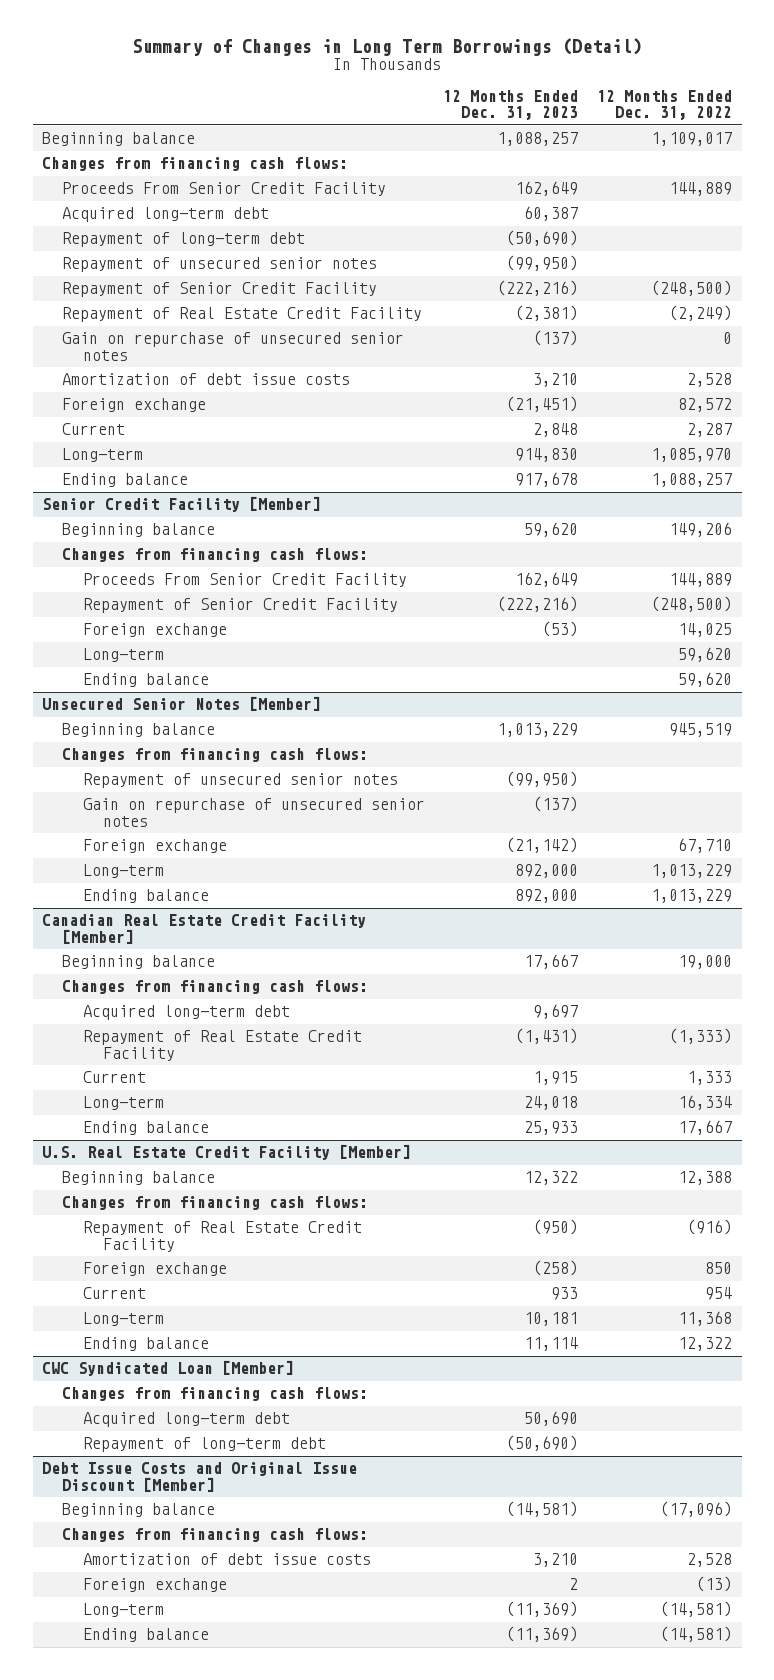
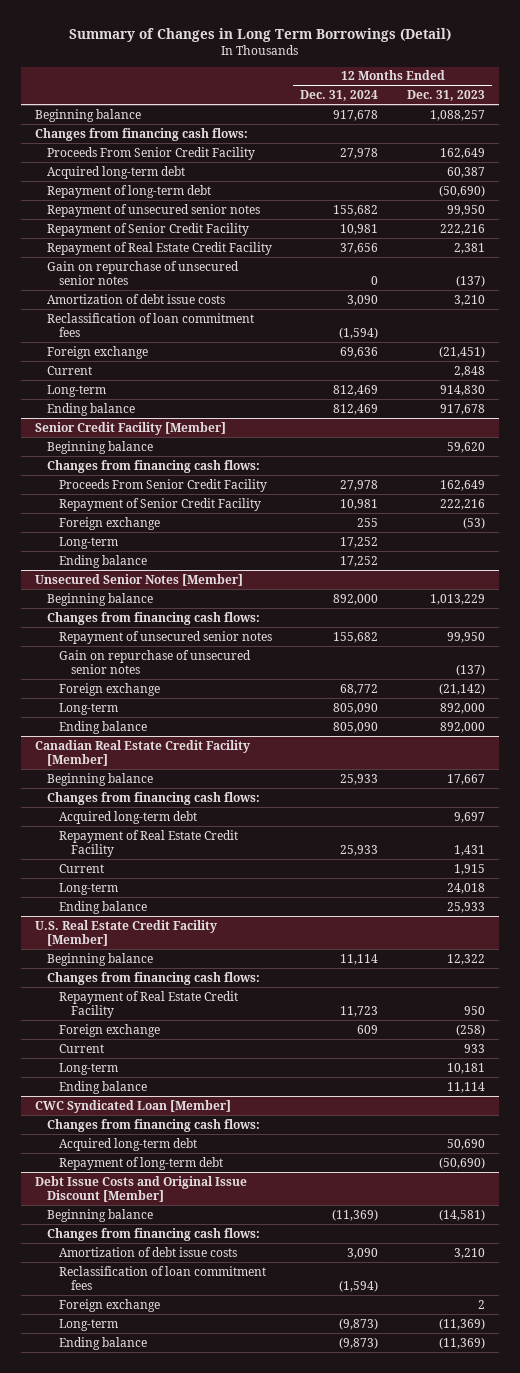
[597,89,733,121] 12 Months Ended Dec. 31, 2022 -> none
none -> [300,90,379,102] Dec. 31, 2024
[506,255,579,272] (99,950) -> [446,204,485,216] 99,950
[497,280,579,297] (222,216) -> [439,223,485,235] 222,216
[515,305,579,322] (2,381) -> [453,242,485,254] 2,381
none -> [46,312,254,337] Reclassification of loan commitment fees
[497,596,579,613] (222,216) -> [439,498,485,510] 222,216
[506,771,579,788] (99,950) -> [446,631,485,643] 99,950
[515,1028,579,1045] (1,431) -> [453,844,485,856] 1,431
[533,1219,579,1236] (950) -> [463,1005,485,1015] 950
none -> [59,1265,267,1290] Reclassification of loan commitment fees

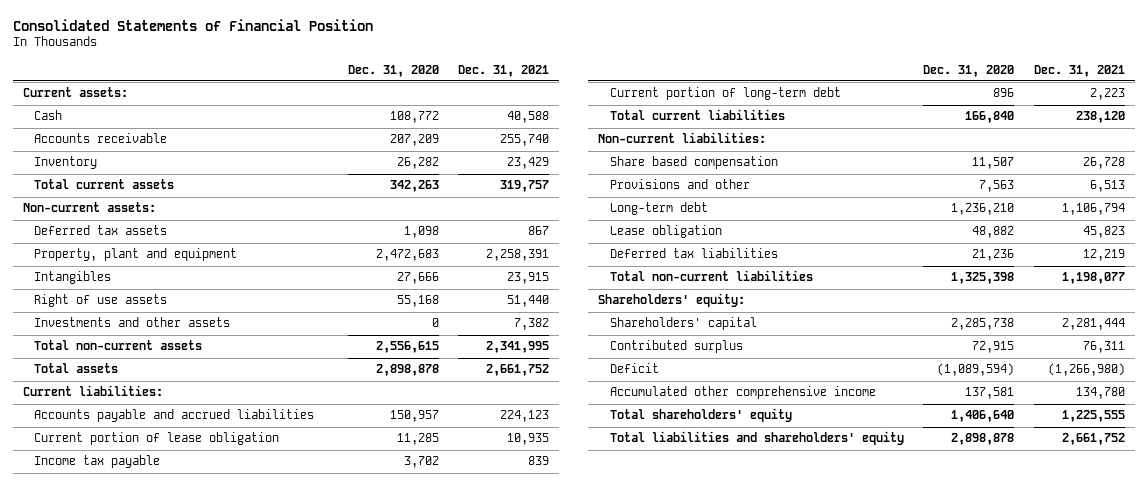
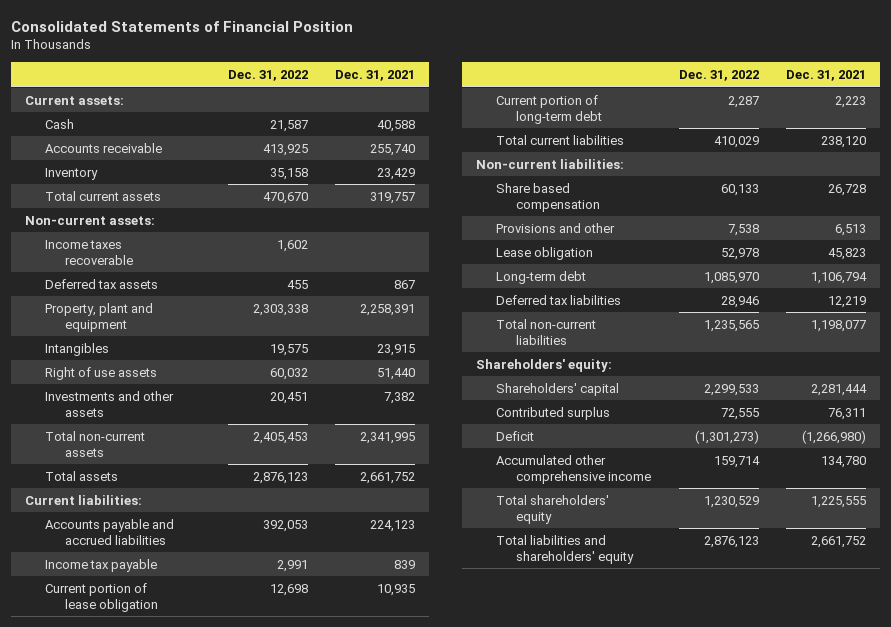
[347,64,439,77] Dec. 31, 2020 -> none
none -> [227,70,308,82] Dec. 31, 2022
none -> [45,239,134,266] Income taxes recoverable
[34,432,280,446] Current portion of lease obligation -> [45,582,159,613] Current portion of lease obligation
[609,202,708,216] Long-term debt -> [495,270,586,284] Long-term debt

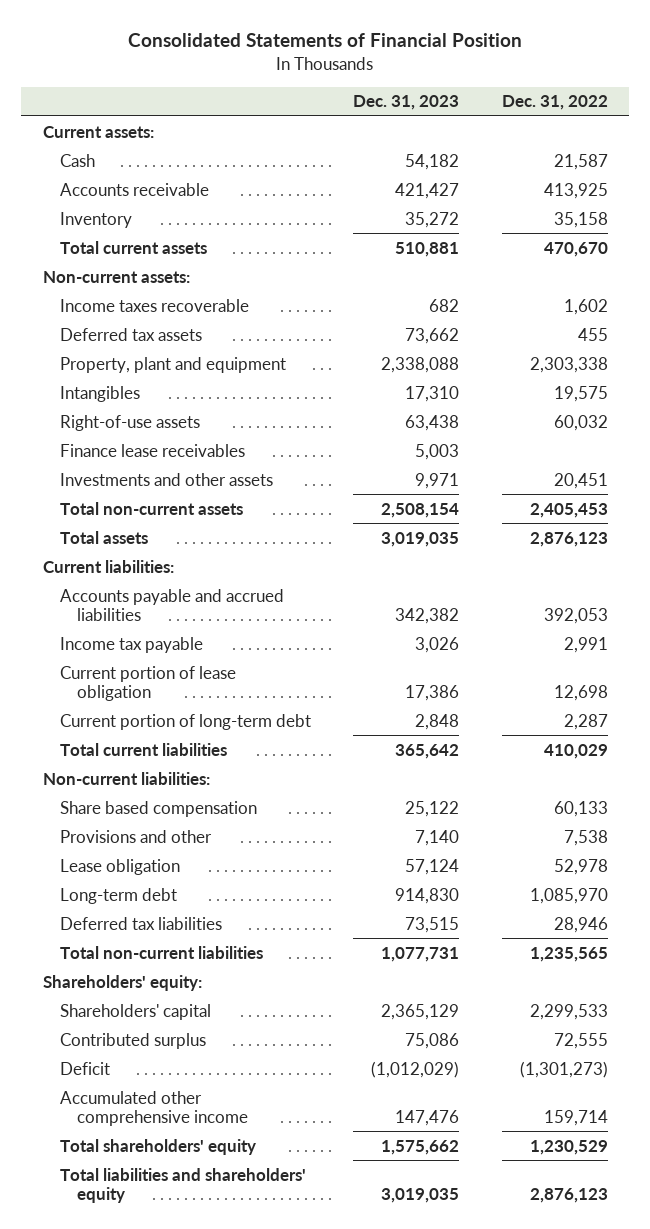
[335,70,416,82] Dec. 31, 2021 -> none
none -> [353,95,460,111] Dec. 31, 2023
[45,366,158,380] Right of use assets -> [59,414,200,431] Right-of-use assets
none -> [59,443,245,457] Finance lease receivables

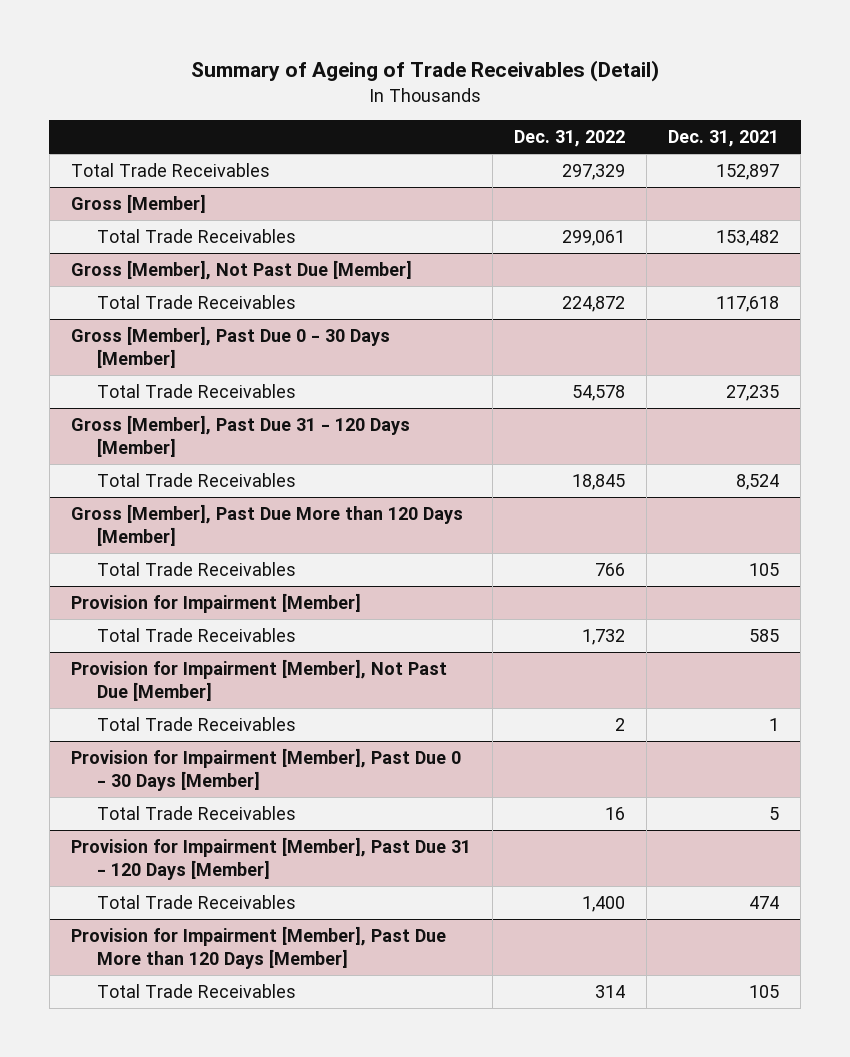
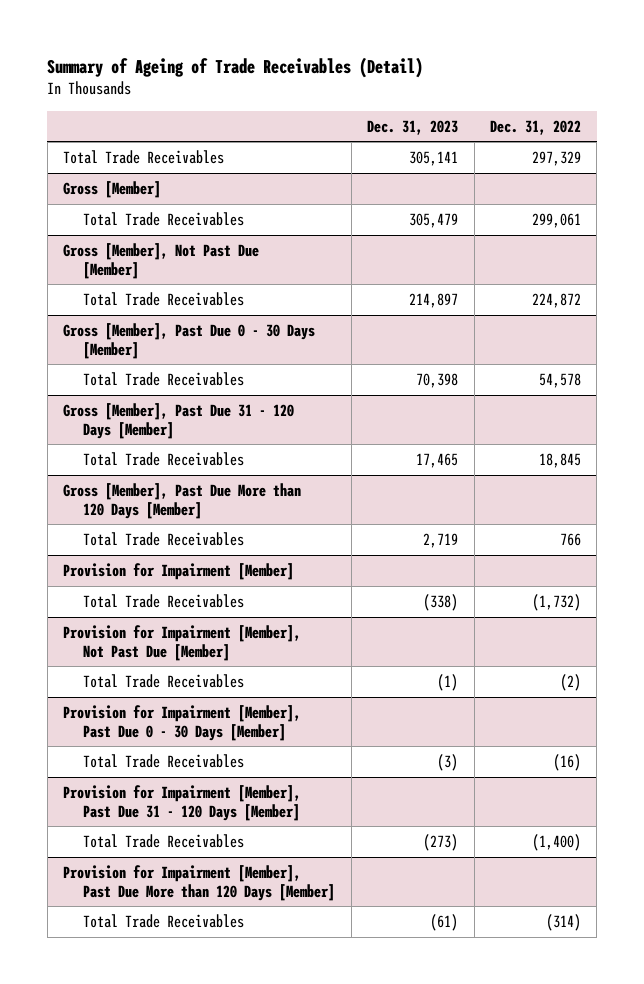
[668,130,780,148] Dec. 31, 2021 -> none
none -> [367,119,459,135] Dec. 31, 2023
[581,629,625,646] 1,732 -> [531,594,581,612] (1,732)
[614,718,625,732] 2 -> [559,674,581,692] (2)
[604,807,625,821] 16 -> [552,754,581,772] (16)
[581,896,625,913] 1,400 -> [531,834,581,852] (1,400)
[594,985,625,999] 314 -> [545,914,581,932] (314)

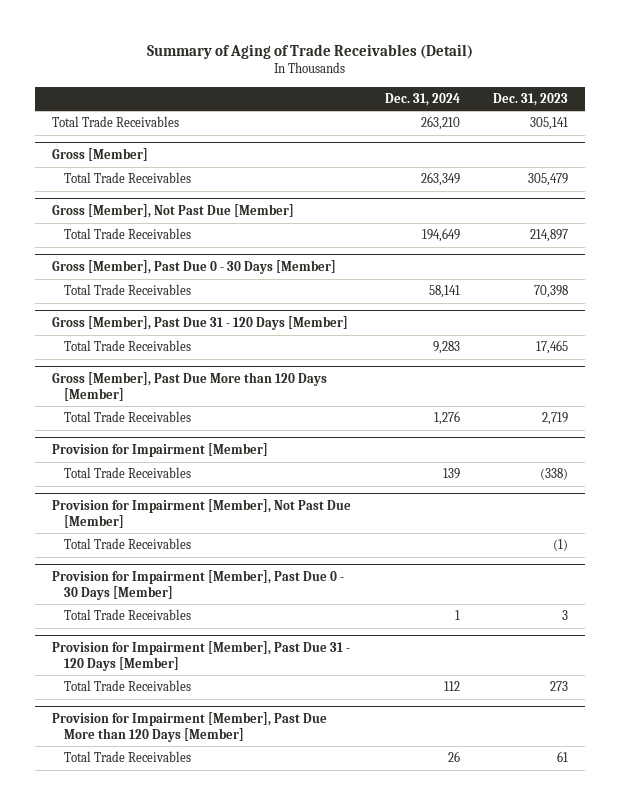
[47,56,424,78] Summary of Ageing of Trade Receivables (Detail) -> [147,43,474,59] Summary of Aging of Trade Receivables (Detail)
[489,119,581,135] Dec. 31, 2022 -> none
none -> [384,93,460,107] Dec. 31, 2024
[437,754,459,772] (3) -> [562,610,569,621] 3
[423,834,459,852] (273) -> [550,681,569,692] 273
[430,914,459,932] (61) -> [557,751,569,763] 61

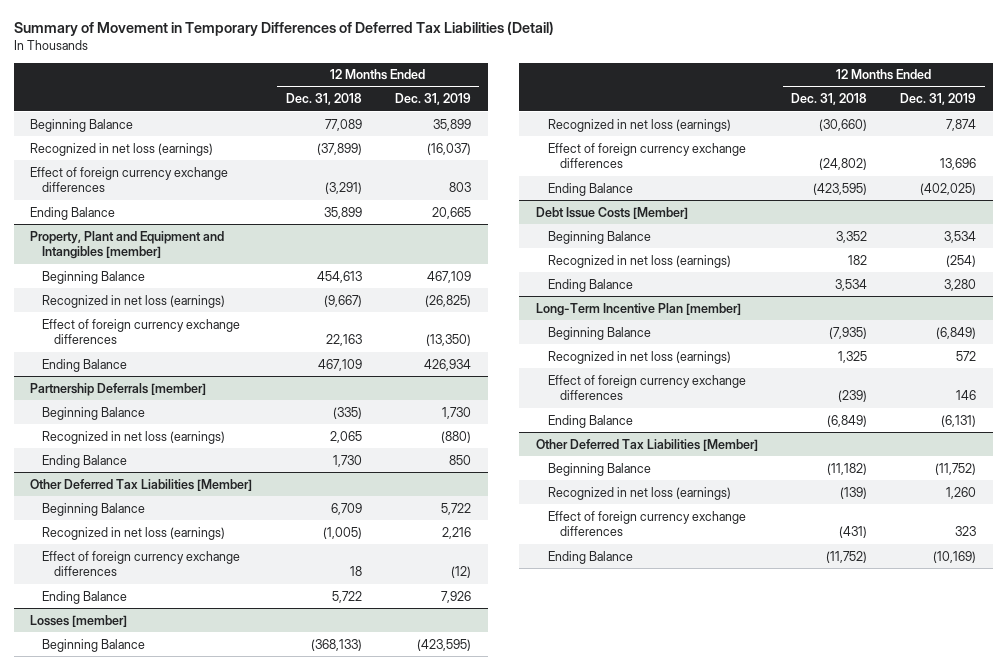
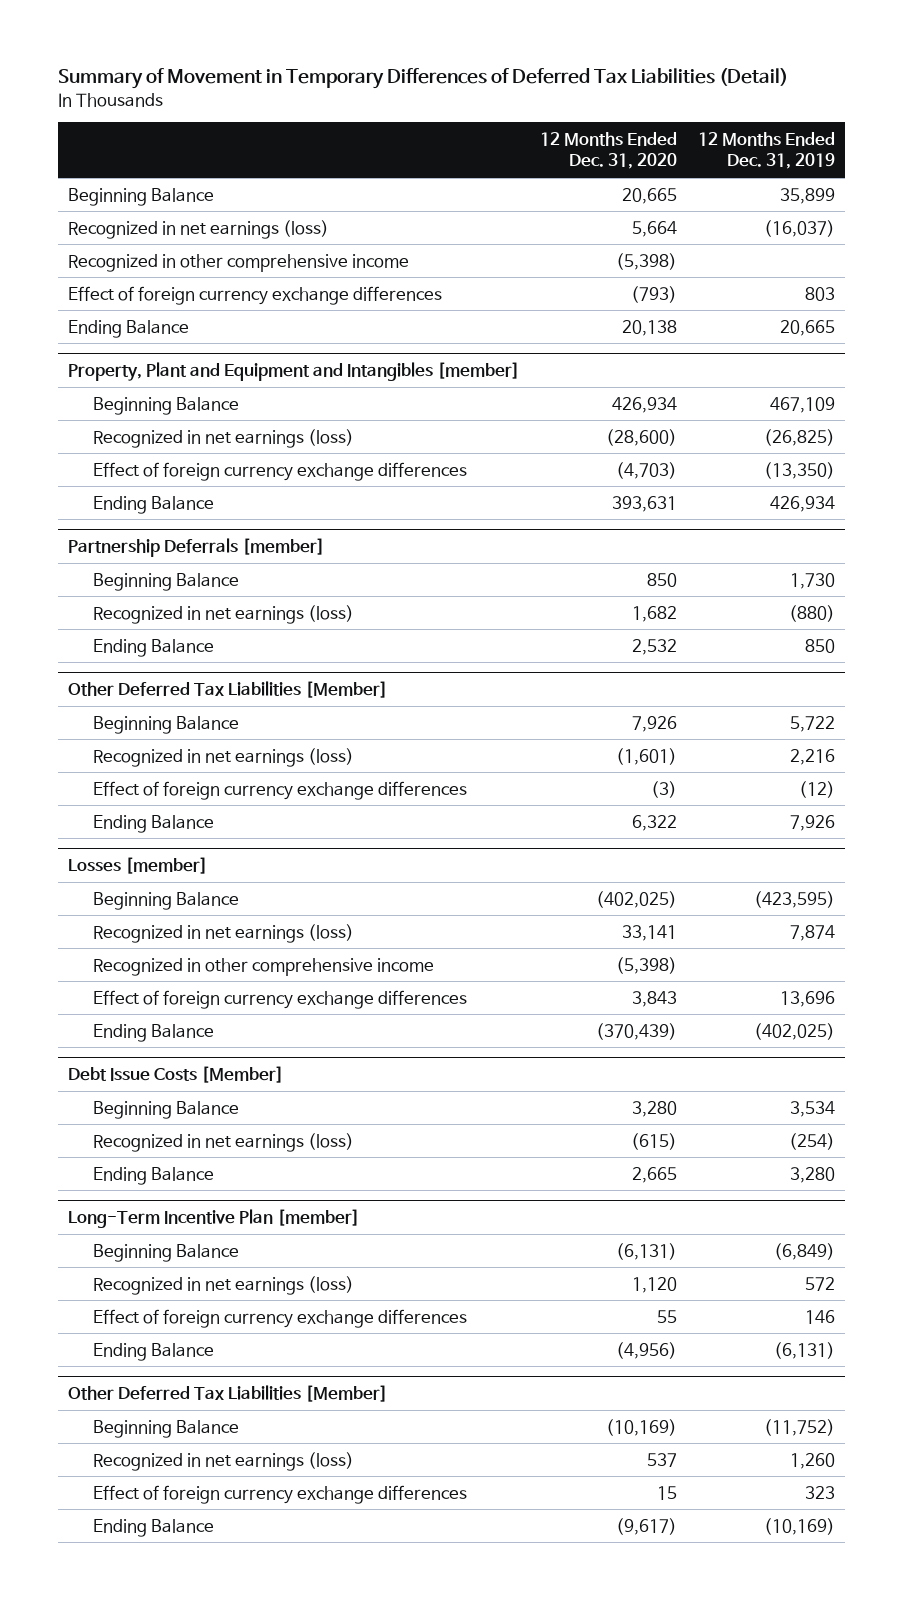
[285,93,362,106] Dec. 31, 2018 -> none
none -> [540,132,678,170] 12 Months Ended Dec. 31, 2020
[30,142,214,156] Recognized in net loss (earnings) -> [68,219,330,239] Recognized in net earnings (loss)
none -> [68,253,410,272] Recognized in other comprehensive income
[42,294,226,308] Recognized in net loss (earnings) -> [93,428,355,448] Recognized in net earnings (loss)
[42,430,226,444] Recognized in net loss (earnings) -> [93,604,355,624] Recognized in net earnings (loss)
[42,526,226,540] Recognized in net loss (earnings) -> [93,747,355,767] Recognized in net earnings (loss)
[547,118,731,132] Recognized in net loss (earnings) -> [93,923,355,943] Recognized in net earnings (loss)
none -> [93,957,435,976] Recognized in other comprehensive income
[547,254,731,268] Recognized in net loss (earnings) -> [93,1132,355,1152] Recognized in net earnings (loss)
[547,350,731,364] Recognized in net loss (earnings) -> [93,1275,355,1295] Recognized in net earnings (loss)
[547,486,731,500] Recognized in net loss (earnings) -> [93,1451,355,1471] Recognized in net earnings (loss)

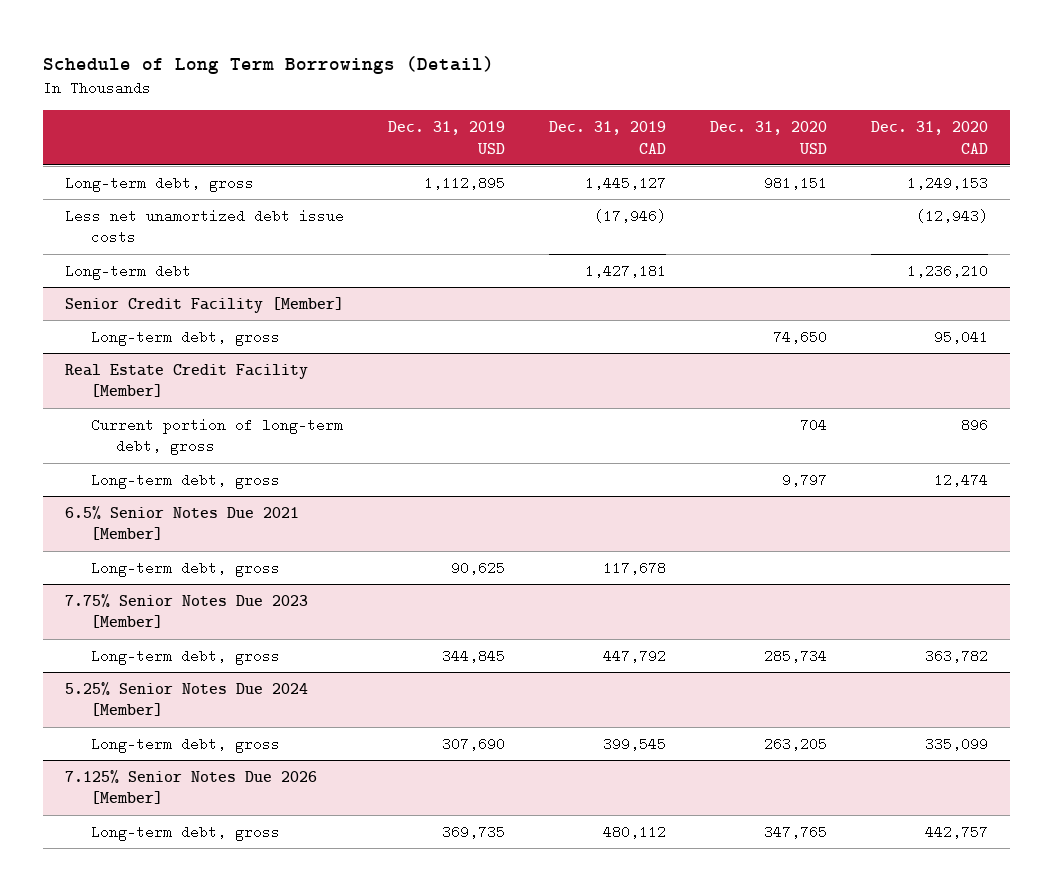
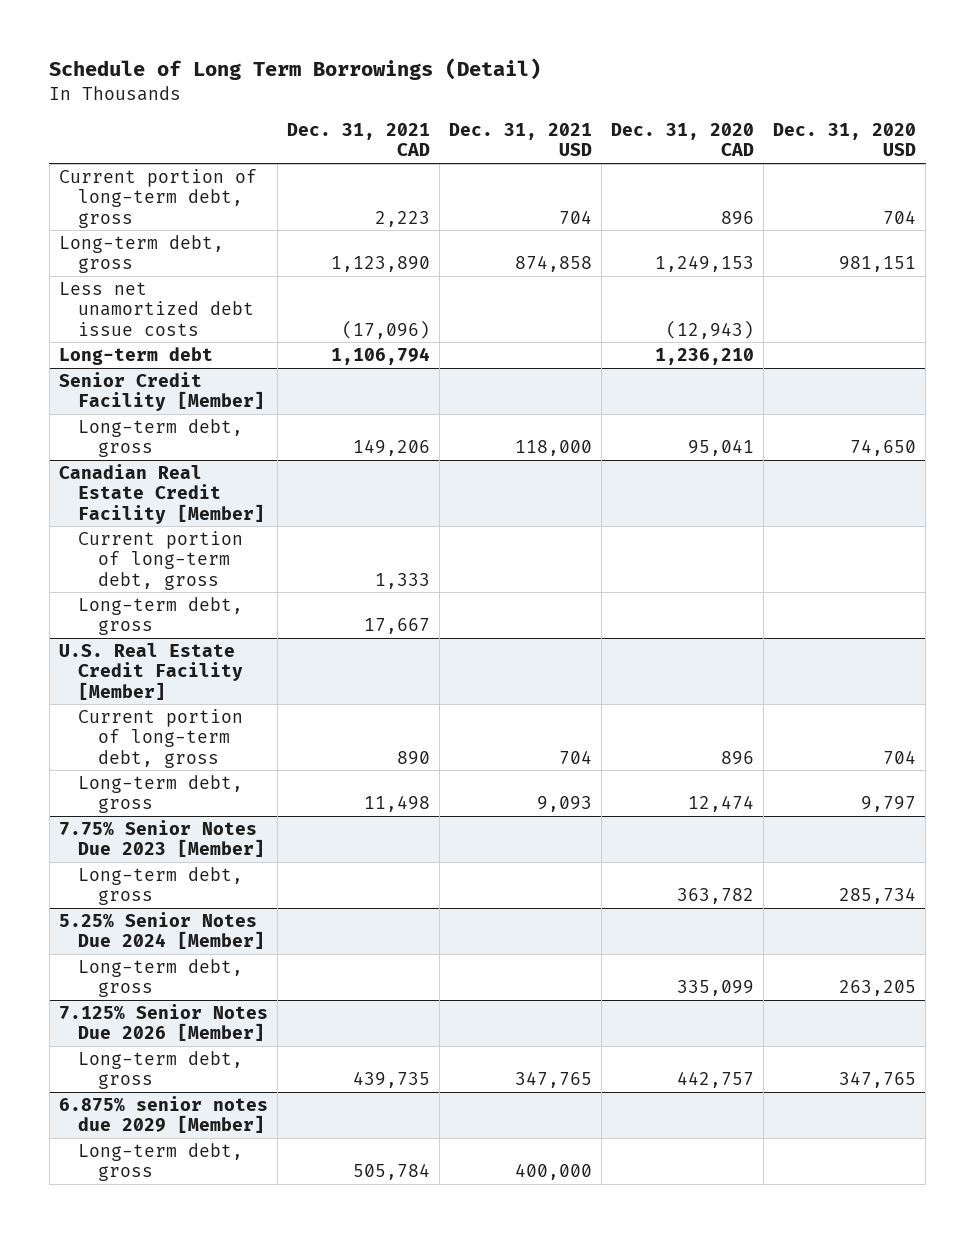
[388,121,506,154] Dec. 31, 2019 USD -> none
[549,121,667,154] Dec. 31, 2019 CAD -> none
none -> [286,123,430,157] Dec. 31, 2021 CAD
none -> [448,123,592,157] Dec. 31, 2021 USD
none -> [58,169,257,228] Current portion of long-term debt, gross
[65,363,309,398] Real Estate Credit Facility [Member] -> [58,464,266,524] Canadian Real Estate Credit Facility [Member]
none -> [78,531,244,590] Current portion of long-term debt, gross
none -> [78,597,244,636] Long-term debt, gross
none -> [58,643,244,700] U.S. Real Estate Credit Facility [Member]
[65,505,300,541] 6.5% Senior Notes Due 2021 [Member] -> none
[90,560,280,577] Long-term debt, gross -> none
none -> [58,1096,268,1134] 6.875% senior notes due 2029 [Member]
none -> [78,1143,244,1182] Long-term debt, gross

